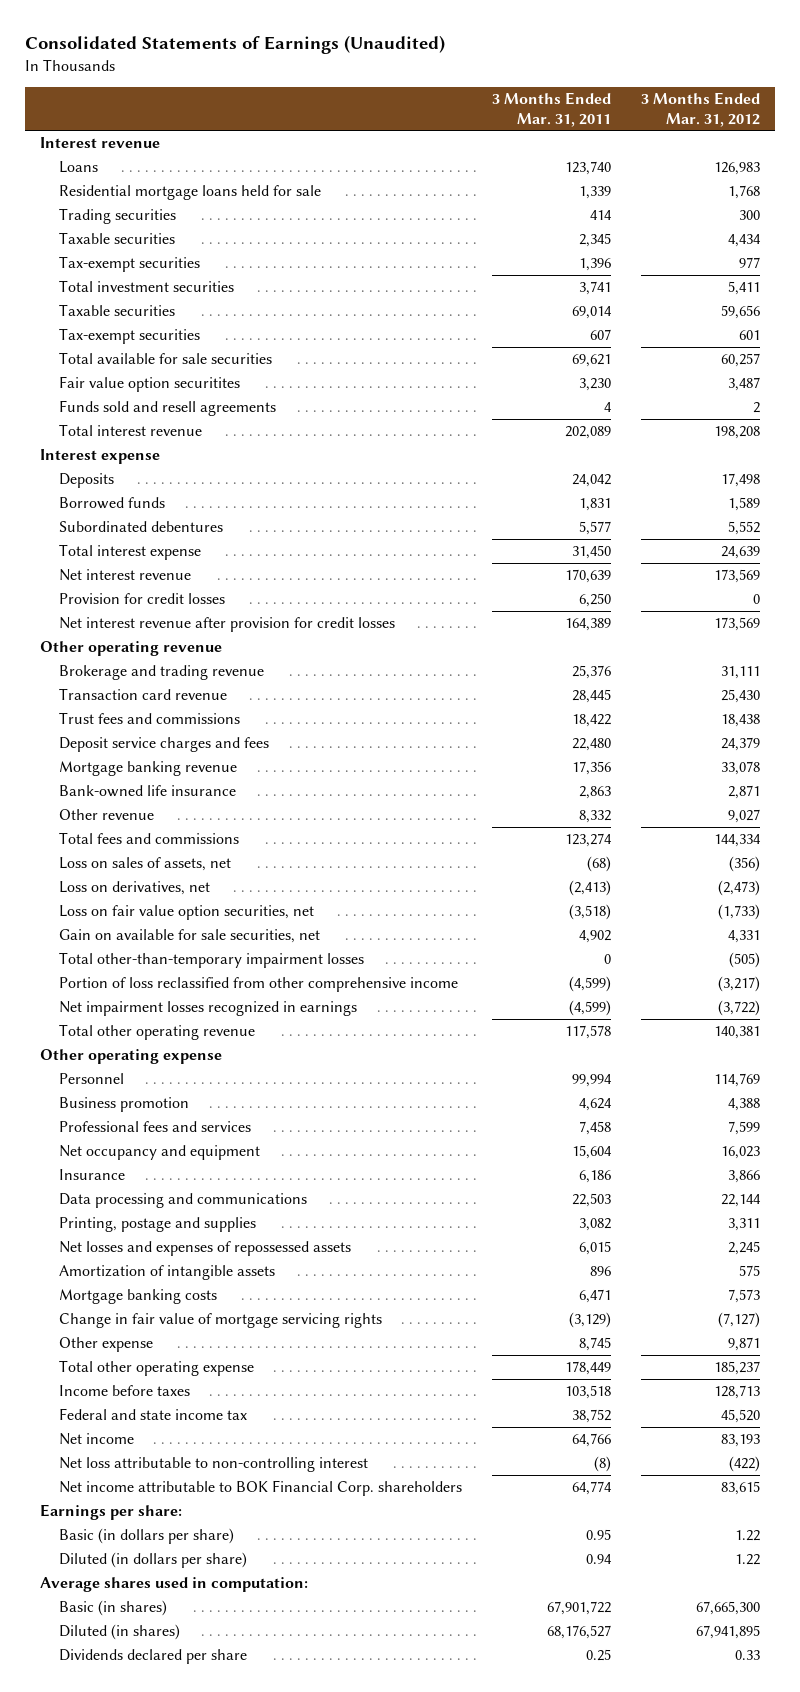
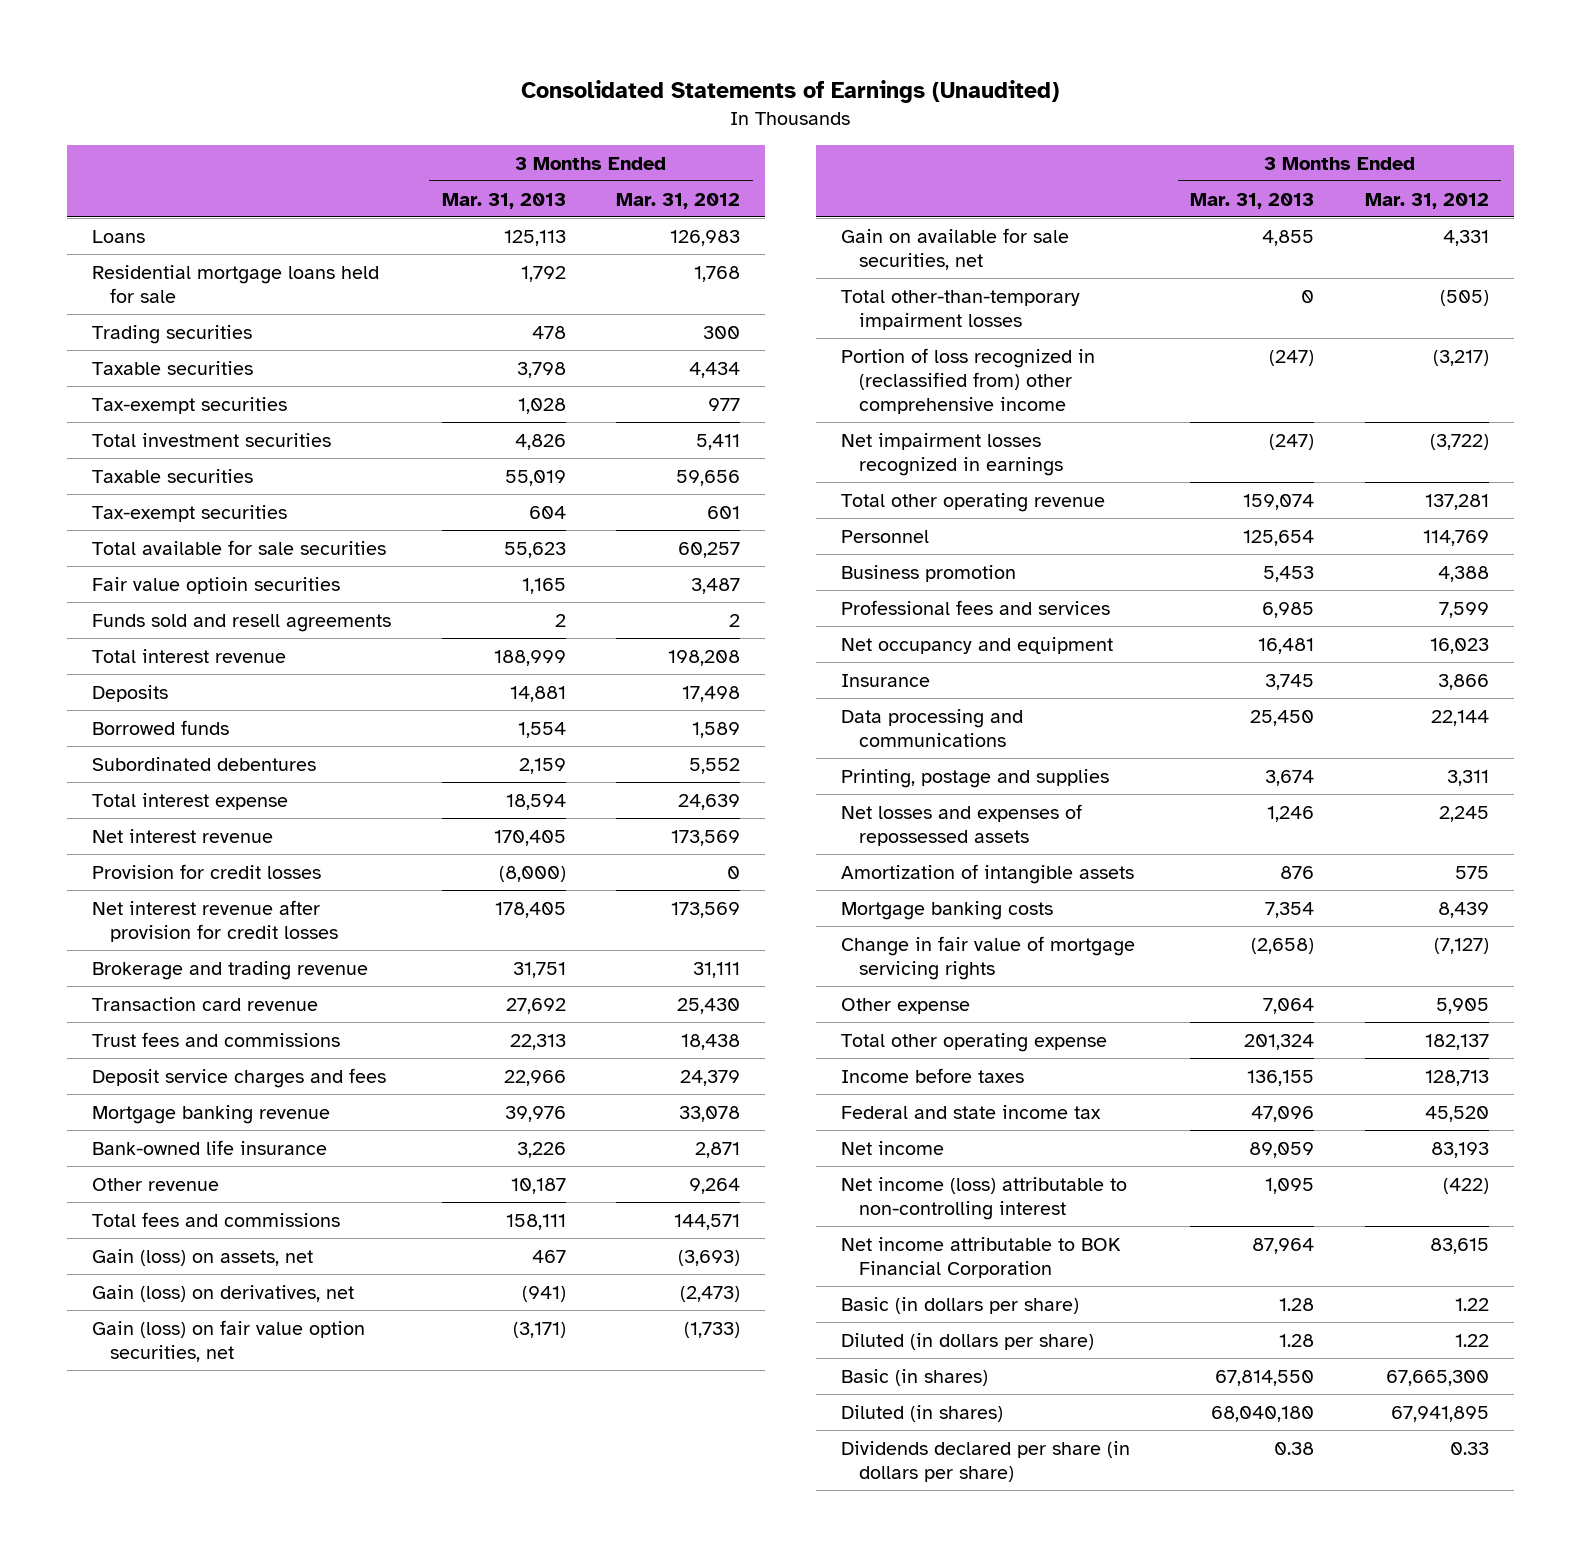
[492,92,612,127] 3 Months Ended Mar. 31, 2011 -> none
none -> [441,192,566,209] Mar. 31, 2013
[39,137,160,149] Interest revenue -> none
[59,376,241,393] Fair value option securitites -> [92,576,341,594] Fair value optioin securities
[39,449,160,465] Interest expense -> none
[39,641,222,657] Other operating revenue -> none
[728,809,761,824] 9,027 -> [689,1177,741,1194] 9,264
[714,834,762,848] 144,334 -> [674,1213,741,1230] 144,571
[59,857,232,872] Loss on sales of assets, net -> [92,1248,314,1266] Gain (loss) on assets, net
[729,856,761,873] (356) -> [678,1249,741,1266] (3,693)
[59,881,211,896] Loss on derivatives, net -> [92,1284,355,1302] Gain (loss) on derivatives, net
[59,905,315,921] Loss on fair value option securities, net -> [92,1319,366,1362] Gain (loss) on fair value option securities, net
[59,977,459,993] Portion of loss reclassified from other comprehensive income -> [840,347,1095,414] Portion of loss recognized in (reclassified from) other comprehensive income
[39,1049,222,1065] Other operating expense -> none
[714,1026,761,1040] 140,381 -> [1424,493,1489,510] 137,281
[728,1289,761,1304] 7,573 -> [1437,901,1489,918] 8,439
[728,1337,761,1352] 9,871 -> [1435,997,1489,1014] 5,905
[714,1361,761,1376] 185,237 -> [1424,1033,1489,1050] 182,137
[39,1504,182,1521] Earnings per share: -> none
[59,1457,369,1473] Net loss attributable to non-controlling interest -> [840,1176,1127,1220] Net income (loss) attributable to non-controlling interest
[59,1480,463,1497] Net income attributable to BOK Financial Corp. shareholders -> [840,1236,1121,1278] Net income attributable to BOK Financial Corporation
[39,1577,308,1593] Average shares used in computation: -> none
[59,1649,248,1665] Dividends declared per share -> [840,1440,1130,1482] Dividends declared per share (in dollars per share)

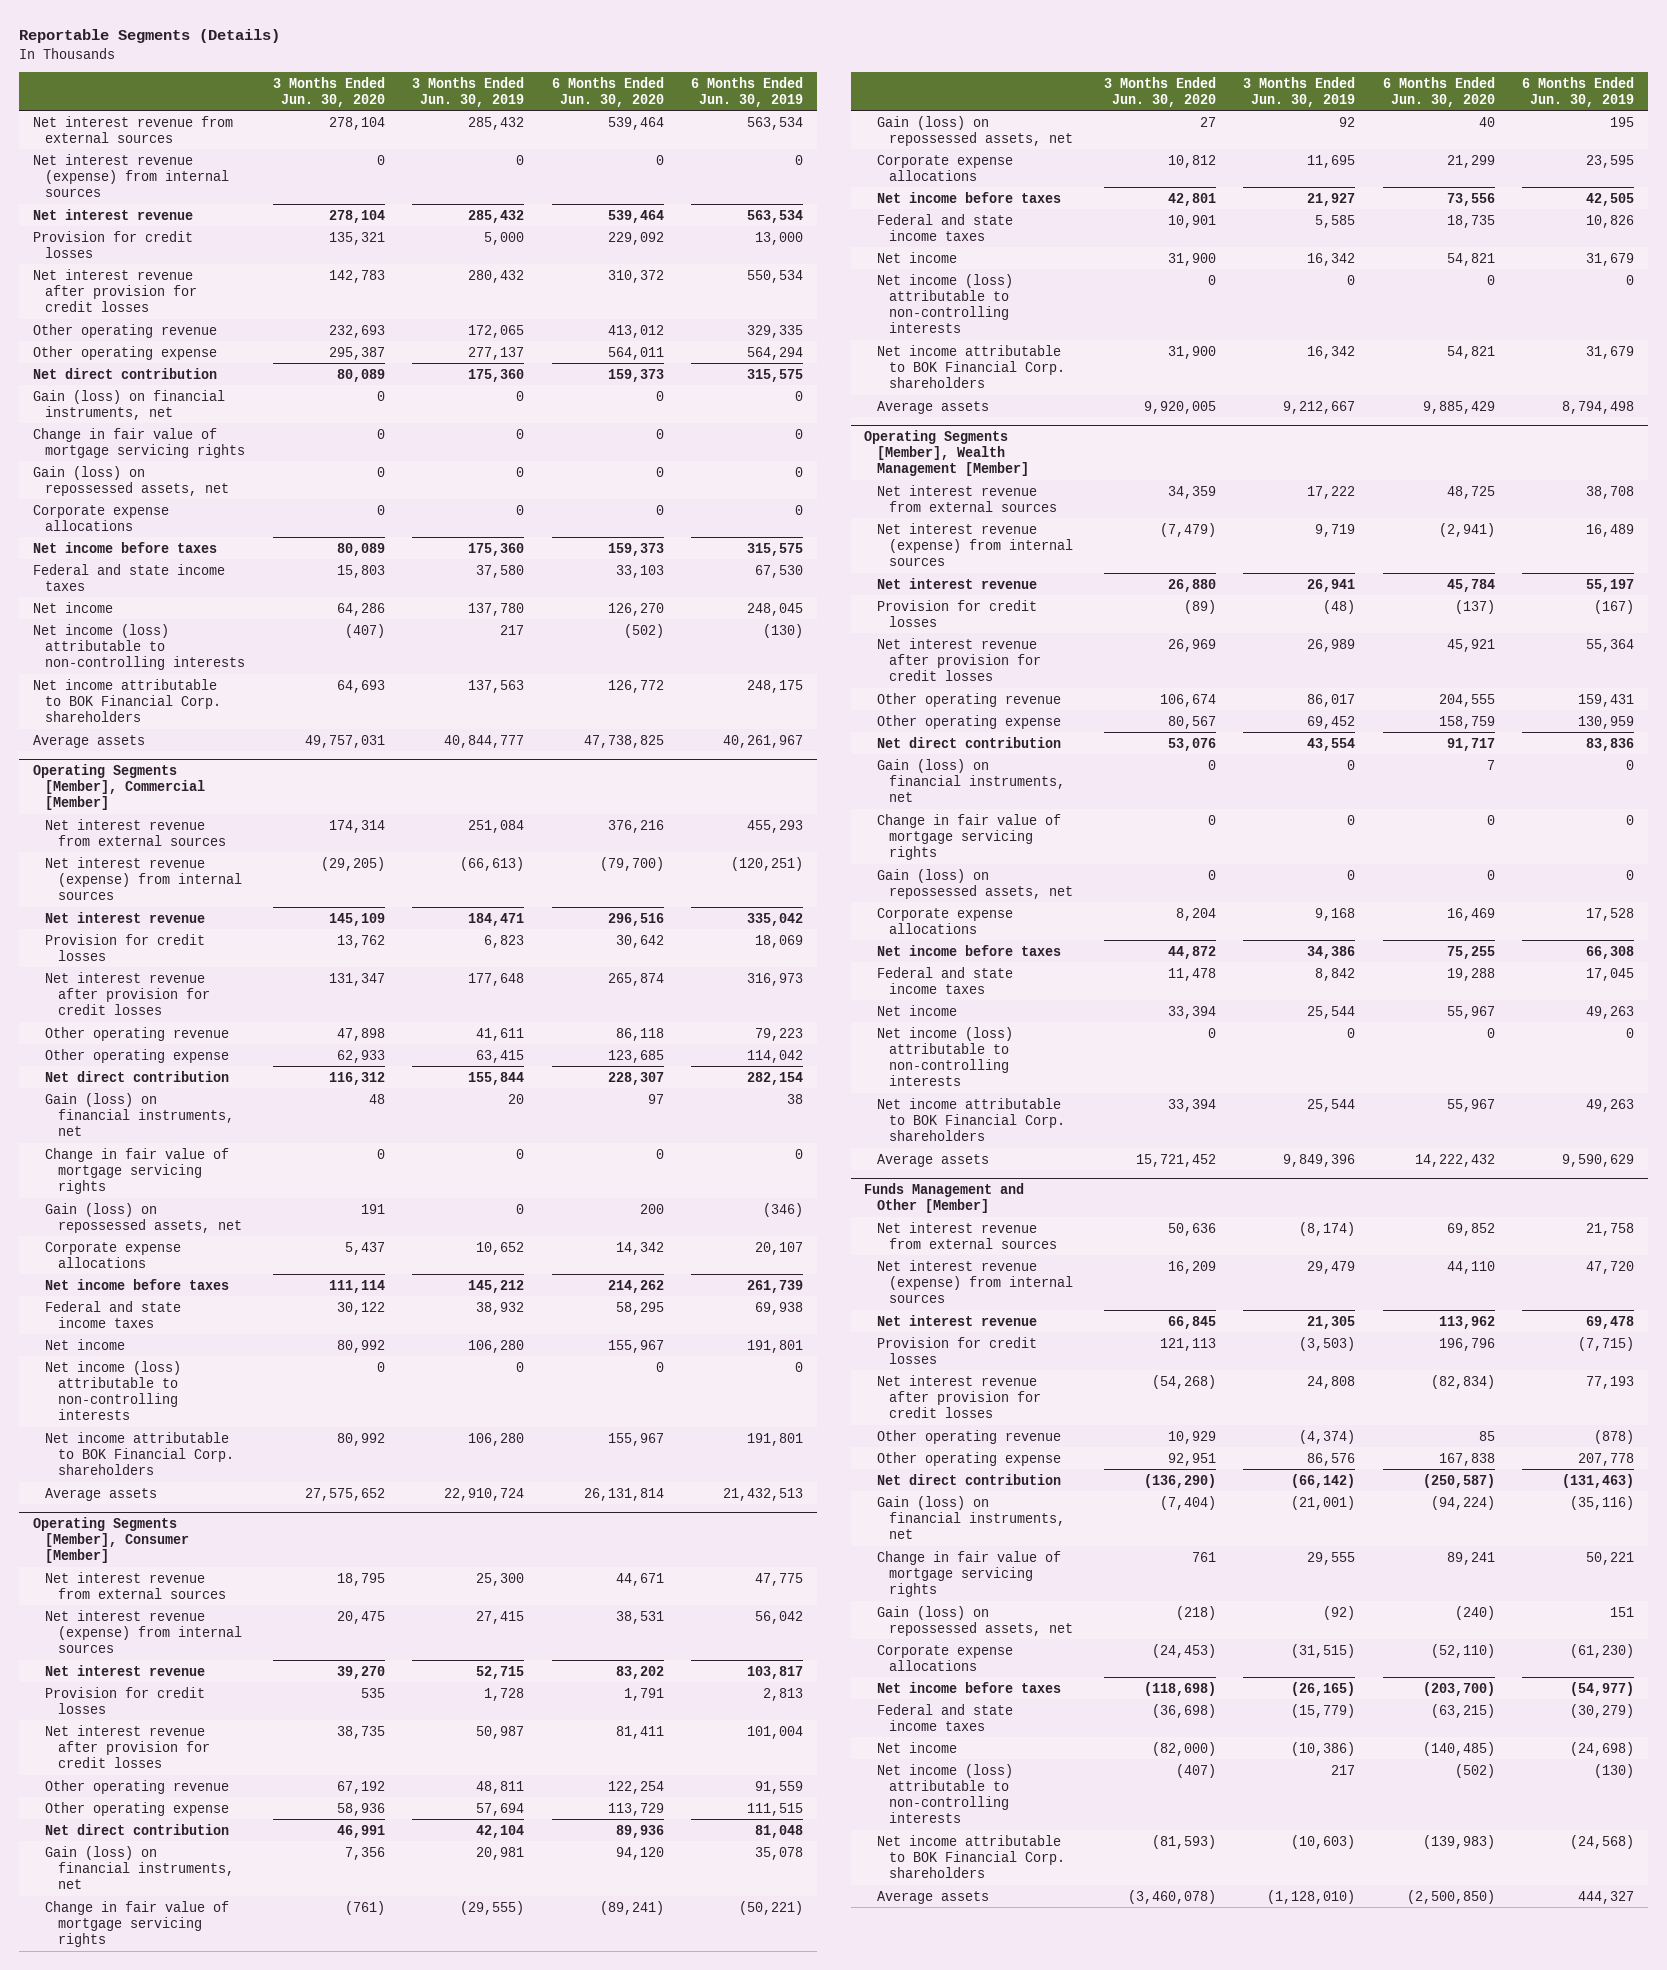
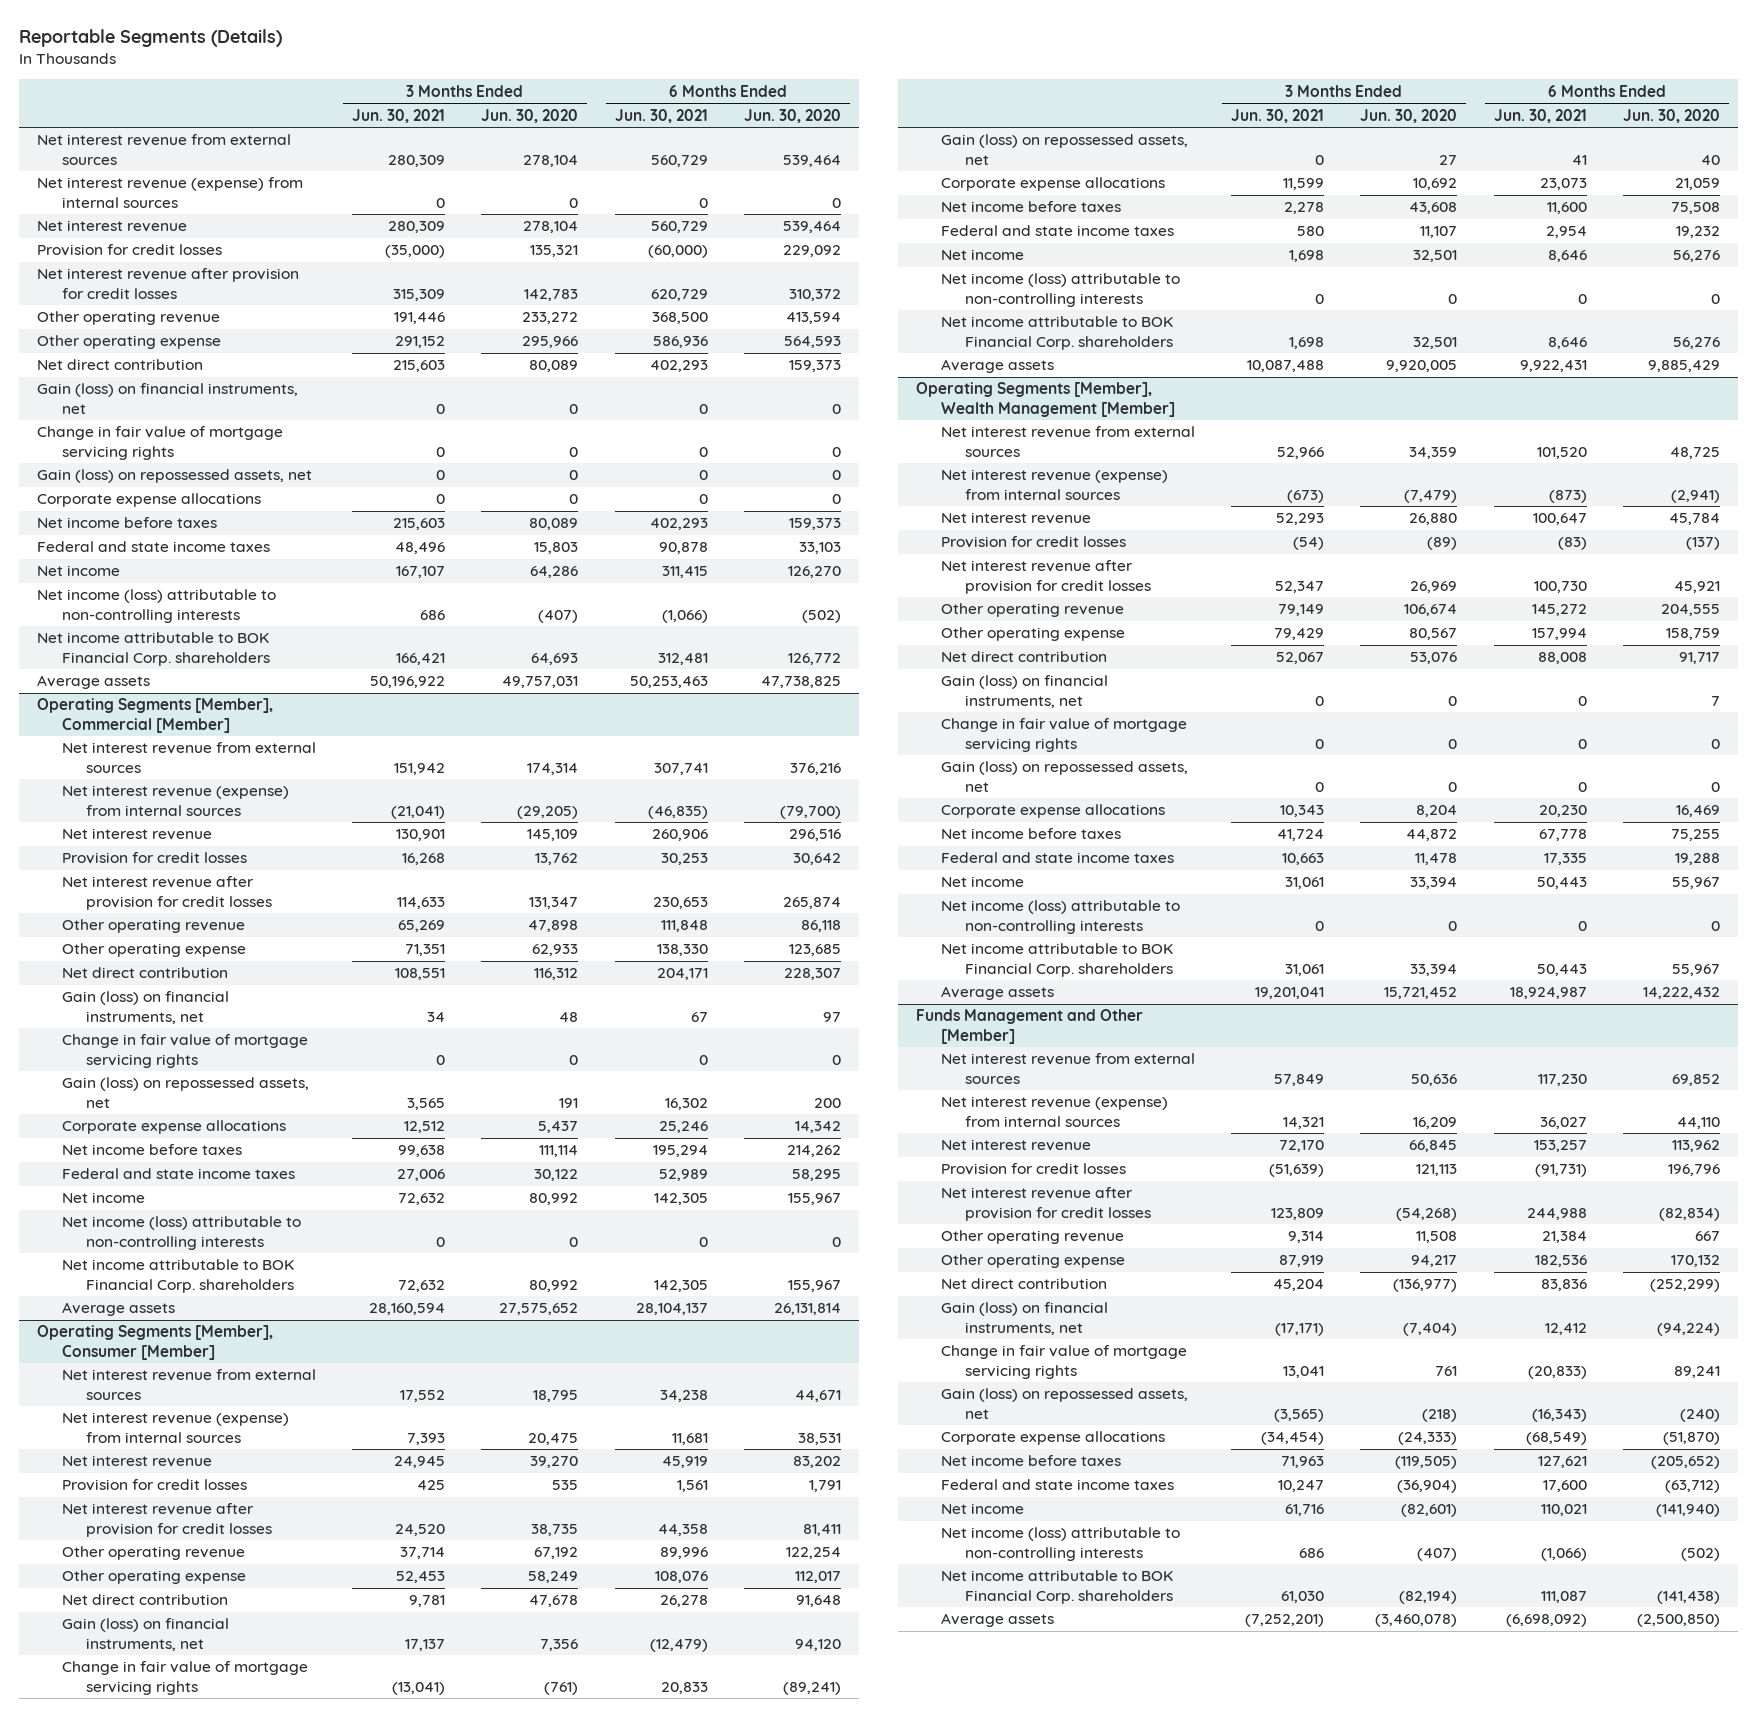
[412,76,525,107] 3 Months Ended Jun. 30, 2019 -> none
[691,76,804,107] 6 Months Ended Jun. 30, 2019 -> none
none -> [351,108,445,123] Jun. 30, 2021
none -> [614,108,708,123] Jun. 30, 2021
[328,324,385,338] 232,693 -> [522,312,579,325] 233,272
[607,324,664,338] 413,012 -> [786,312,842,325] 413,594
[328,346,385,360] 295,387 -> [522,336,579,349] 295,966
[607,346,664,360] 564,011 -> [784,336,842,349] 564,593
[336,1802,385,1816] 58,936 -> [528,1571,579,1584] 58,249
[607,1802,664,1816] 113,729 -> [795,1571,842,1584] 112,017
[336,1824,385,1838] 46,991 -> [529,1595,579,1608] 47,678
[615,1824,664,1838] 89,936 -> [796,1595,842,1608] 91,648
[1168,154,1217,168] 10,812 -> [1413,178,1458,191] 10,692
[1446,154,1495,168] 21,299 -> [1675,178,1721,191] 21,059
[1168,192,1217,206] 42,801 -> [1409,202,1458,215] 43,608
[1446,192,1495,206] 73,556 -> [1671,202,1721,215] 75,508
[1168,214,1217,228] 10,901 -> [1420,226,1458,239] 11,107
[1446,214,1495,228] 18,735 -> [1676,226,1721,239] 19,232
[1168,252,1217,266] 31,900 -> [1413,250,1458,263] 32,501
[1446,252,1495,266] 54,821 -> [1673,250,1721,263] 56,276
[1168,345,1217,359] 31,900 -> [1413,336,1458,349] 32,501
[1446,345,1495,359] 54,821 -> [1673,336,1721,349] 56,276
[1168,1430,1217,1444] 10,929 -> [1416,1231,1458,1244] 11,508
[1478,1430,1495,1441] 85 -> [1695,1231,1721,1242] 667
[1168,1452,1217,1466] 92,951 -> [1411,1255,1458,1268] 94,217
[1438,1452,1495,1466] 167,838 -> [1671,1255,1721,1268] 170,132
[1144,1473,1217,1488] (136,290) -> [1393,1279,1458,1293] (136,977)
[1422,1473,1495,1488] (250,587) -> [1650,1279,1721,1293] (252,299)
[1152,1643,1217,1658] (24,453) -> [1398,1432,1458,1446] (24,333)
[1430,1643,1495,1658] (52,110) -> [1663,1432,1721,1446] (51,870)
[1144,1681,1217,1696] (118,698) -> [1395,1456,1458,1470] (119,505)
[1422,1681,1495,1696] (203,700) -> [1651,1456,1721,1470] (205,652)
[1152,1703,1217,1718] (36,698) -> [1397,1480,1458,1494] (36,904)
[1430,1703,1495,1718] (63,215) -> [1665,1480,1721,1494] (63,712)
[1152,1741,1217,1756] (82,000) -> [1401,1504,1458,1518] (82,601)
[1422,1741,1495,1756] (140,485) -> [1656,1504,1721,1518] (141,940)
[1152,1834,1217,1849] (81,593) -> [1399,1590,1458,1604] (82,194)
[1422,1834,1495,1849] (139,983) -> [1657,1590,1721,1604] (141,438)

